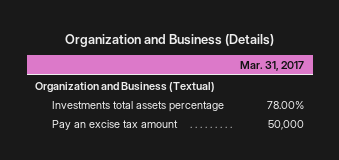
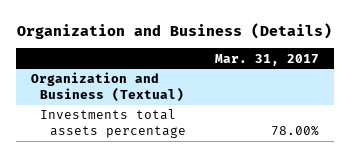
[51,119,178,130] Pay an excise tax amount -> none

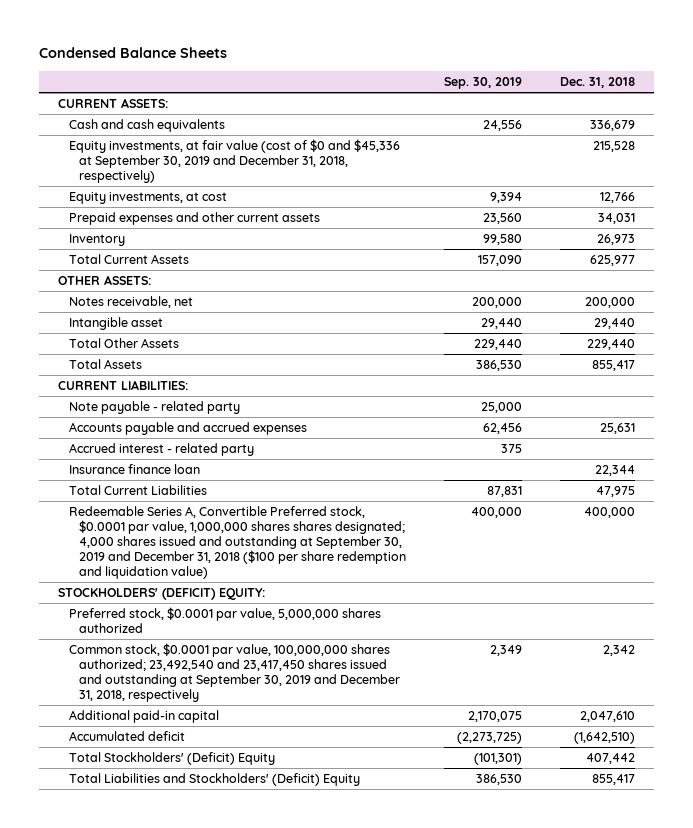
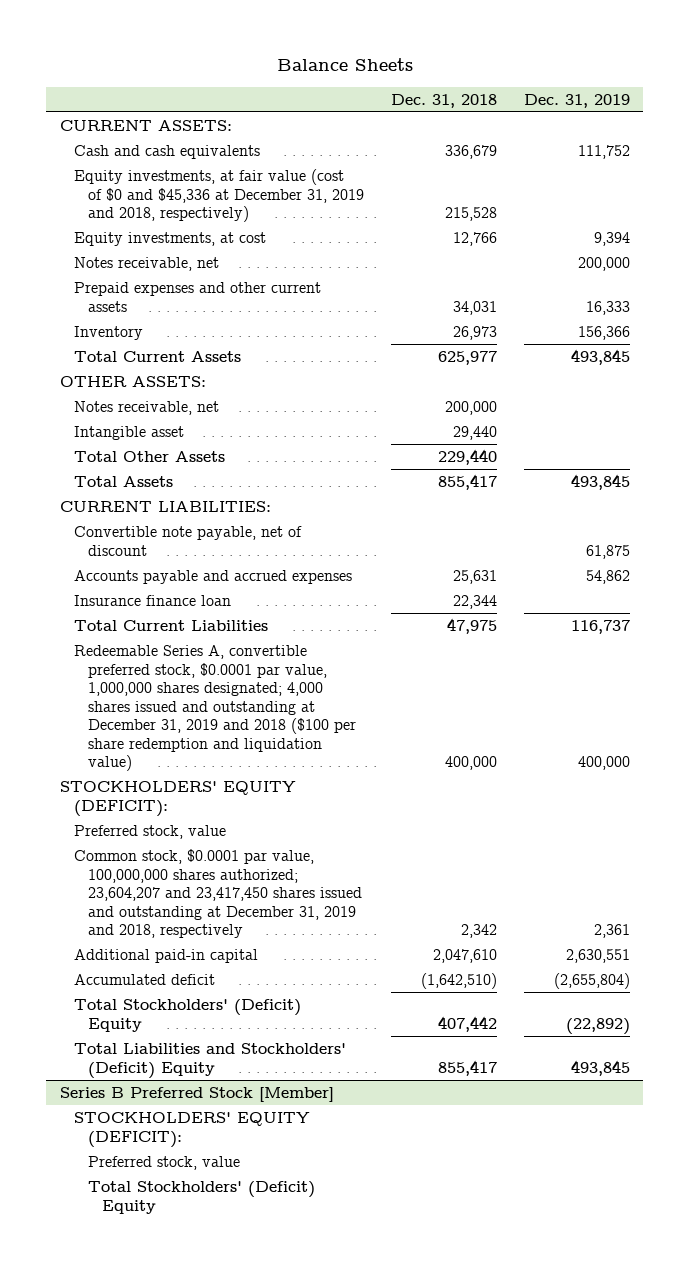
[38,47,227,59] Condensed Balance Sheets -> [276,57,413,71] Balance Sheets
[444,77,523,90] Sep. 30, 2019 -> none
none -> [523,93,630,108] Dec. 31, 2019
[68,139,400,184] Equity investments, at fair value (cost of $0 and $45,336 at September 30, 2019 and December 31, 2018, respectively) -> [73,168,364,223] Equity investments, at fair value (cost of $0 and $45,336 at December 31, 2019 and 2018, respectively)
none -> [73,256,219,271] Notes receivable, net
[68,401,240,415] Note payable - related party -> none
none -> [73,525,302,556] Convertible note payable, net of discount
[68,443,254,457] Accrued interest - related party -> none
[68,506,407,580] Redeemable Series A, Convertible Preferred stock, $0.0001 par value, 1,000,000 shares shares designated; 4,000 shares issued and outstanding at September 30, 2019 and December 31, 2018 ($100 per share redemption and liquidation value) -> [73,644,356,772] Redeemable Series A, convertible preferred stock, $0.0001 par value, 1,000,000 shares designated; 4,000 shares issued and outstanding at December 31, 2019 and 2018 ($100 per share redemption and liquidation value)
[57,588,265,601] STOCKHOLDERS' (DEFICIT) EQUITY: -> [59,780,296,817] STOCKHOLDERS' EQUITY (DEFICIT):
[68,607,381,634] Preferred stock, $0.0001 par value, 5,000,000 shares authorized -> [73,824,226,839] Preferred stock, value
[68,643,401,703] Common stock, $0.0001 par value, 100,000,000 shares authorized; 23,492,540 and 23,417,450 shares issued and outstanding at September 30, 2019 and December 31, 2018, respectively -> [73,848,362,939] Common stock, $0.0001 par value, 100,000,000 shares authorized; 23,604,207 and 23,417,450 shares issued and outstanding at December 31, 2019 and 2018, respectively
none -> [59,1086,334,1102] Series B Preferred Stock [Member]
none -> [73,1111,310,1148] STOCKHOLDERS' EQUITY (DEFICIT):
none -> [87,1155,240,1170] Preferred stock, value
none -> [87,1180,315,1214] Total Stockholders' (Deficit) Equity

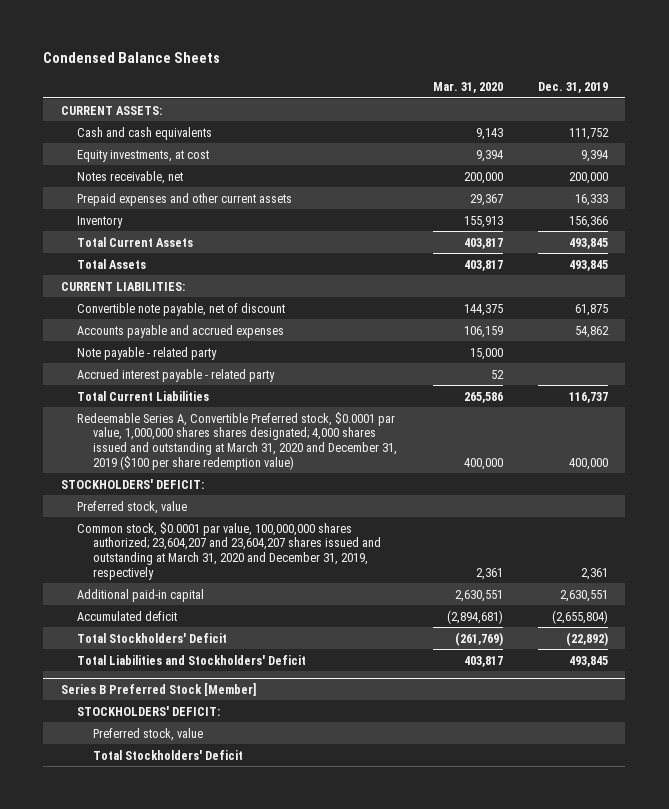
[276,57,413,71] Balance Sheets -> [43,52,221,64] Condensed Balance Sheets
[390,93,497,108] Dec. 31, 2018 -> none
none -> [432,82,503,94] Mar. 31, 2020
[73,168,364,223] Equity investments, at fair value (cost of $0 and $45,336 at December 31, 2019 and 2018, respectively) -> none
[59,375,206,387] OTHER ASSETS: -> none
[73,400,219,415] Notes receivable, net -> none
[73,425,184,440] Intangible asset -> none
[73,450,225,462] Total Other Assets -> none
[73,594,231,606] Insurance finance loan -> none
none -> [77,346,218,360] Note payable - related party
none -> [77,368,276,382] Accrued interest payable - related party
[73,644,356,772] Redeemable Series A, convertible preferred stock, $0.0001 par value, 1,000,000 shares designated; 4,000 shares issued and outstanding at December 31, 2019 and 2018 ($100 per share redemption and liquidation value) -> [77,411,398,470] Redeemable Series A, Convertible Preferred stock, $0.0001 par value, 1,000,000 shares shares designated; 4,000 shares issued and outstanding at March 31, 2020 and December 31, 2019 ($100 per share redemption value)
[59,780,296,817] STOCKHOLDERS' EQUITY (DEFICIT): -> [61,478,205,489] STOCKHOLDERS' DEFICIT:
[73,848,362,939] Common stock, $0.0001 par value, 100,000,000 shares authorized; 23,604,207 and 23,417,450 shares issued and outstanding at December 31, 2019 and 2018, respectively -> [77,521,382,580] Common stock, $0.0001 par value, 100,000,000 shares authorized; 23,604,207 and 23,604,207 shares issued and outstanding at March 31, 2020 and December 31, 2019, respectively
[73,998,301,1032] Total Stockholders' (Deficit) Equity -> [77,632,228,643] Total Stockholders' Deficit
[73,1042,346,1079] Total Liabilities and Stockholders' (Deficit) Equity -> [77,654,307,665] Total Liabilities and Stockholders' Deficit
[73,1111,310,1148] STOCKHOLDERS' EQUITY (DEFICIT): -> [77,705,221,716] STOCKHOLDERS' DEFICIT:
[87,1180,315,1214] Total Stockholders' (Deficit) Equity -> [93,749,244,760] Total Stockholders' Deficit

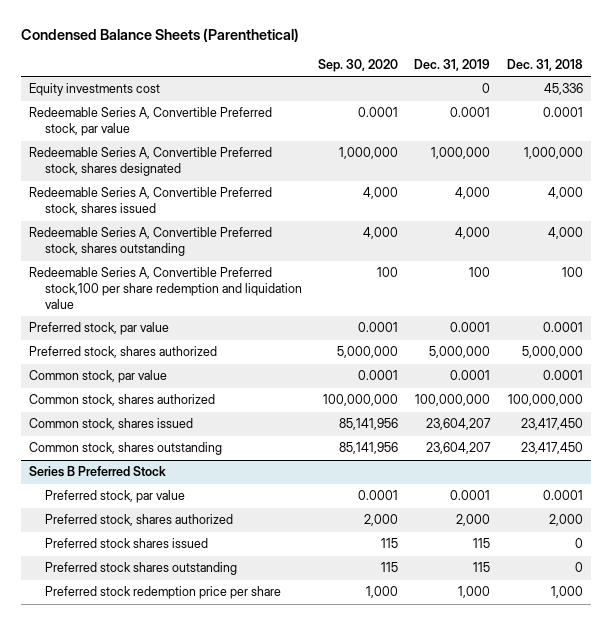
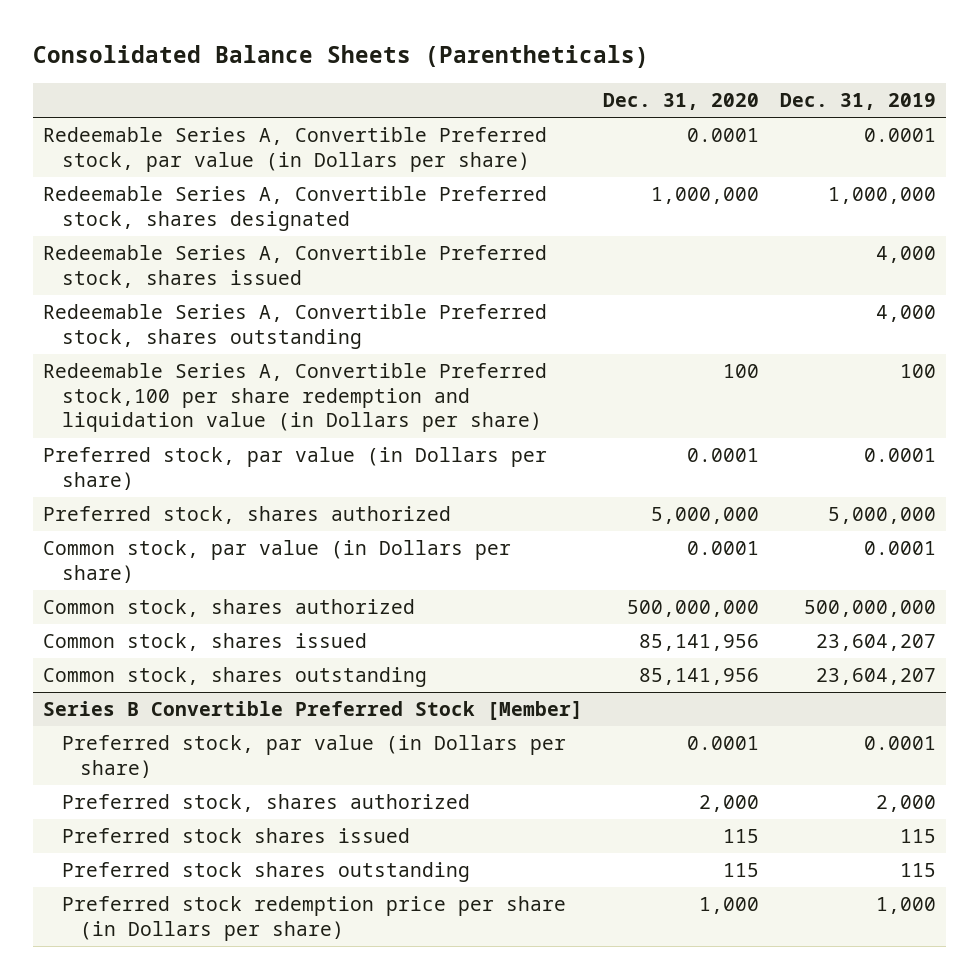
[20,28,299,43] Condensed Balance Sheets (Parenthetical) -> [33,45,650,69] Consolidated Balance Sheets (Parentheticals)
[318,58,399,72] Sep. 30, 2020 -> none
[506,58,583,71] Dec. 31, 2018 -> none
none -> [603,92,760,110] Dec. 31, 2020
[28,83,160,97] Equity investments cost -> none
[28,107,272,137] Redeemable Series A, Convertible Preferred stock, par value -> [43,127,548,172] Redeemable Series A, Convertible Preferred stock, par value (in Dollars per share)
[28,267,302,310] Redeemable Series A, Convertible Preferred stock,100 per share redemption and liquidation value -> [43,363,548,433] Redeemable Series A, Convertible Preferred stock,100 per share redemption and liquidation value (in Dollars per share)
[28,322,169,336] Preferred stock, par value -> [43,447,548,490] Preferred stock, par value (in Dollars per share)
[28,370,167,384] Common stock, par value -> [43,540,512,583] Common stock, par value (in Dollars per share)
[415,394,491,407] 100,000,000 -> [803,600,936,618] 500,000,000
[28,466,166,478] Series B Preferred Stock -> [43,701,584,721] Series B Convertible Preferred Stock [Member]
[44,490,185,504] Preferred stock, par value -> [61,735,566,778] Preferred stock, par value (in Dollars per share)
[44,586,281,600] Preferred stock redemption price per share -> [61,896,566,941] Preferred stock redemption price per share (in Dollars per share)

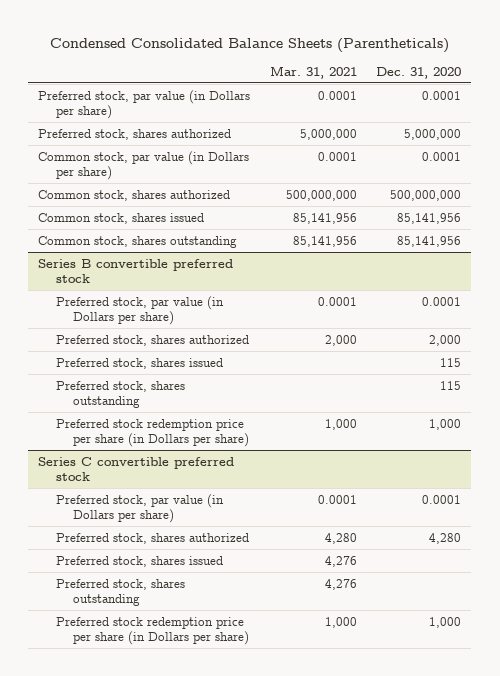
[33,45,650,69] Consolidated Balance Sheets (Parentheticals) -> [49,37,449,53] Condensed Consolidated Balance Sheets (Parentheticals)
[779,92,936,110] Dec. 31, 2019 -> none
none -> [269,65,357,79] Mar. 31, 2021
[43,127,548,172] Redeemable Series A, Convertible Preferred stock, par value (in Dollars per share) -> none
[43,186,548,231] Redeemable Series A, Convertible Preferred stock, shares designated -> none
[43,245,548,288] Redeemable Series A, Convertible Preferred stock, shares issued -> none
[43,304,548,349] Redeemable Series A, Convertible Preferred stock, shares outstanding -> none
[43,363,548,433] Redeemable Series A, Convertible Preferred stock,100 per share redemption and liquidation value (in Dollars per share) -> none
[43,701,584,721] Series B Convertible Preferred Stock [Member] -> [38,258,234,284] Series B convertible preferred stock
[61,828,410,844] Preferred stock shares issued -> [55,357,223,369] Preferred stock, shares issued
[61,862,470,883] Preferred stock shares outstanding -> [55,380,185,409] Preferred stock, shares outstanding
none -> [38,456,235,482] Series C convertible preferred stock
none -> [55,493,224,524] Preferred stock, par value (in Dollars per share)
none -> [55,532,249,544] Preferred stock, shares authorized
none -> [55,555,223,567] Preferred stock, shares issued
none -> [55,578,185,607] Preferred stock, shares outstanding
none -> [55,616,250,646] Preferred stock redemption price per share (in Dollars per share)

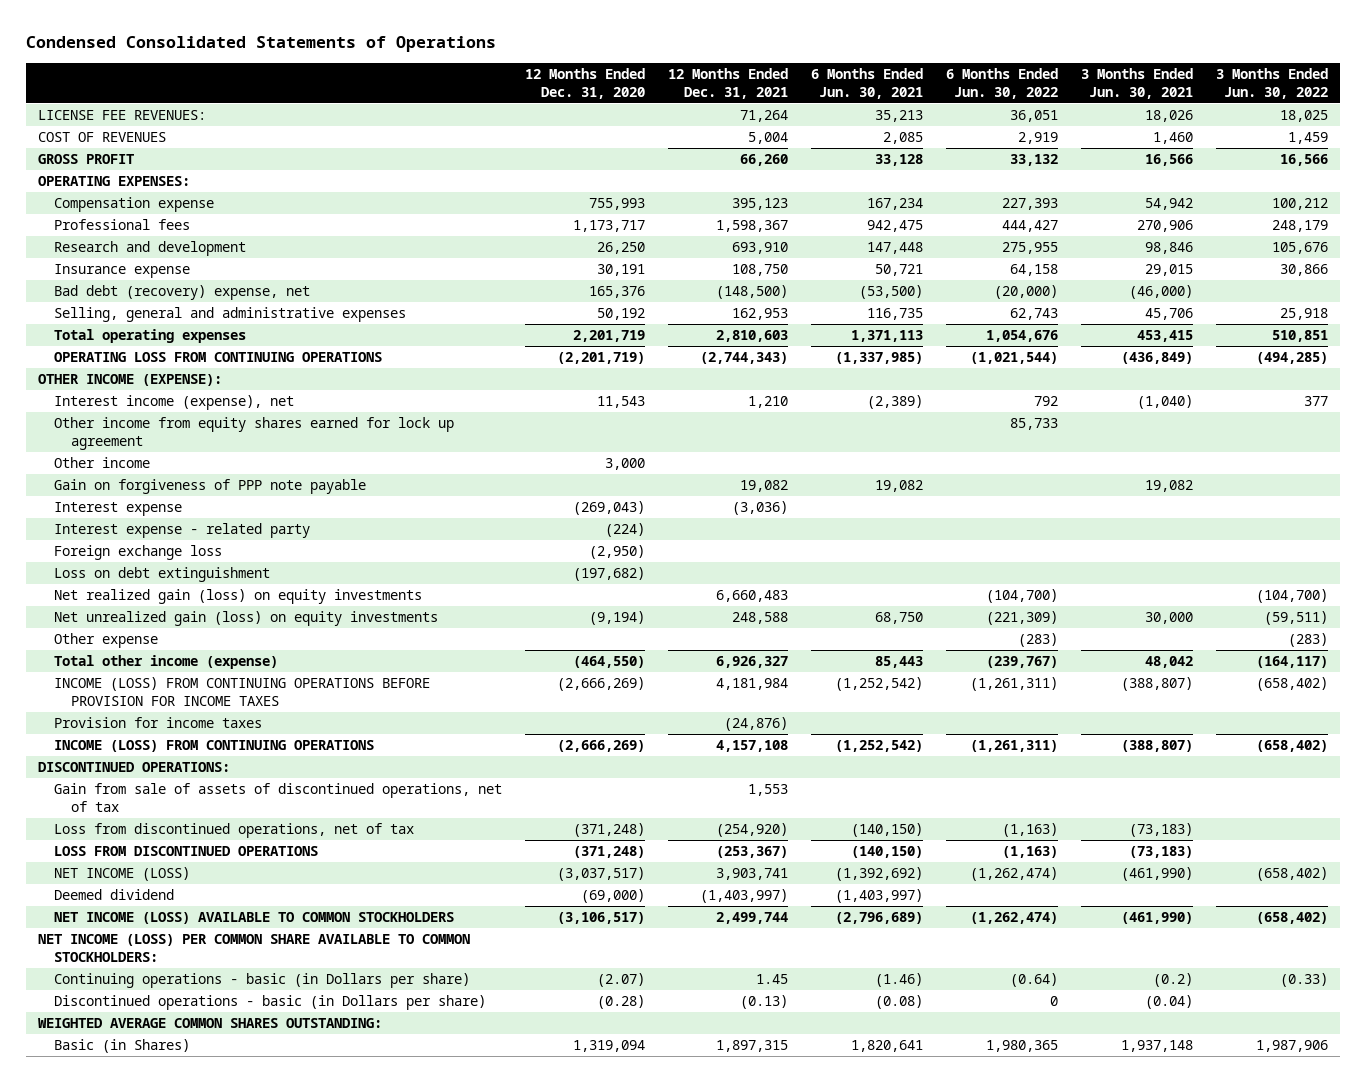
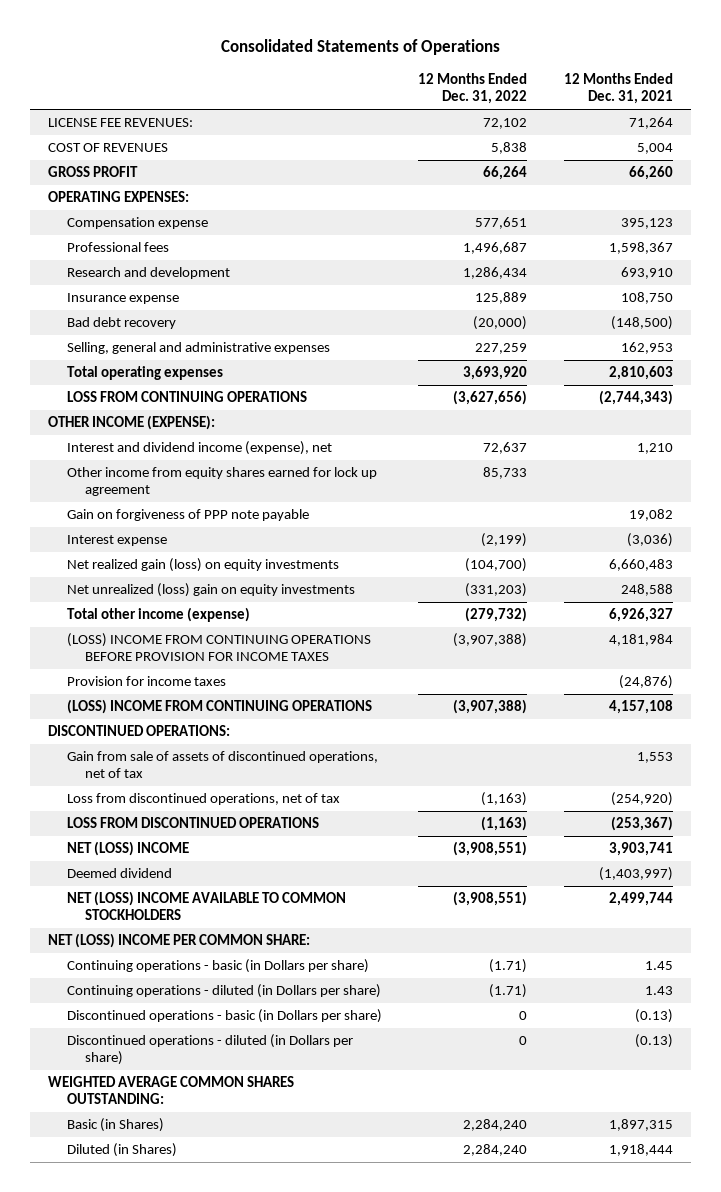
[26,36,497,53] Condensed Consolidated Statements of Operations -> [220,39,500,56] Consolidated Statements of Operations
[525,67,646,99] 12 Months Ended Dec. 31, 2020 -> none
[811,67,924,99] 6 Months Ended Jun. 30, 2021 -> none
[946,67,1059,99] 6 Months Ended Jun. 30, 2022 -> none
[1081,67,1194,99] 3 Months Ended Jun. 30, 2021 -> none
[1216,67,1329,99] 3 Months Ended Jun. 30, 2022 -> none
none -> [418,73,528,105] 12 Months Ended Dec. 31, 2022
[54,285,311,301] Bad debt (recovery) expense, net -> [66,317,176,330] Bad debt recovery
[54,352,383,363] OPERATING LOSS FROM CONTINUING OPERATIONS -> [66,391,307,403] LOSS FROM CONTINUING OPERATIONS
[54,395,295,411] Interest income (expense), net -> [66,441,332,456] Interest and dividend income (expense), net
[54,457,151,469] Other income -> none
[54,523,311,539] Interest expense - related party -> none
[54,545,223,561] Foreign exchange loss -> none
[54,567,271,583] Loss on debt extinguishment -> none
[54,633,159,649] Other expense -> none
[54,611,439,627] Net unrealized gain (loss) on equity investments -> [66,583,355,598] Net unrealized (loss) gain on equity investments
[54,677,431,706] INCOME (LOSS) FROM CONTINUING OPERATIONS BEFORE PROVISION FOR INCOME TAXES -> [66,633,371,662] (LOSS) INCOME FROM CONTINUING OPERATIONS BEFORE PROVISION FOR INCOME TAXES
[54,740,375,753] INCOME (LOSS) FROM CONTINUING OPERATIONS -> [66,699,372,715] (LOSS) INCOME FROM CONTINUING OPERATIONS
[54,867,191,882] NET INCOME (LOSS) -> [66,841,189,857] NET (LOSS) INCOME
[54,912,455,925] NET INCOME (LOSS) AVAILABLE TO COMMON STOCKHOLDERS -> [66,891,346,921] NET (LOSS) INCOME AVAILABLE TO COMMON STOCKHOLDERS
[37,934,470,962] NET INCOME (LOSS) PER COMMON SHARE AVAILABLE TO COMMON STOCKHOLDERS: -> [48,933,311,949] NET (LOSS) INCOME PER COMMON SHARE:
none -> [66,984,381,999] Continuing operations - diluted (in Dollars per share)
none -> [66,1034,353,1066] Discontinued operations - diluted (in Dollars per share)
none -> [66,1143,177,1158] Diluted (in Shares)

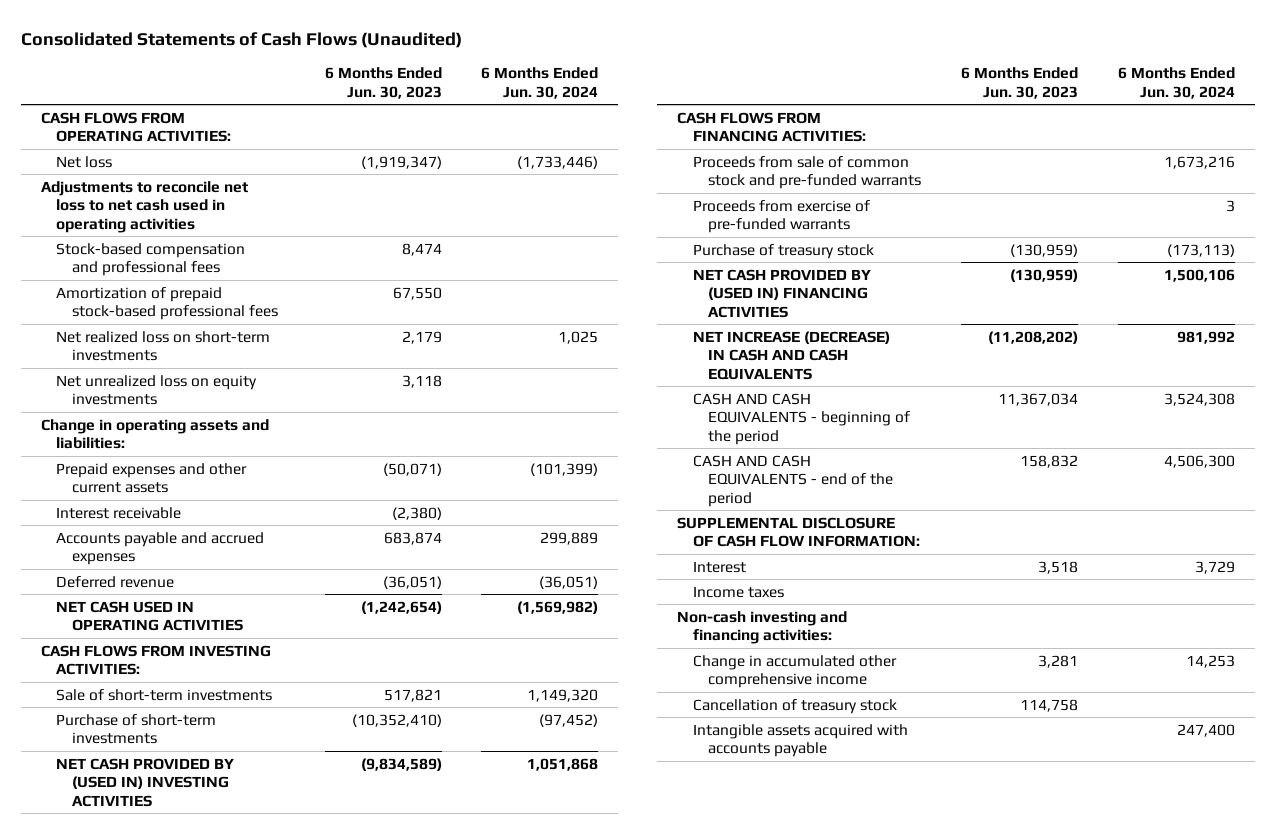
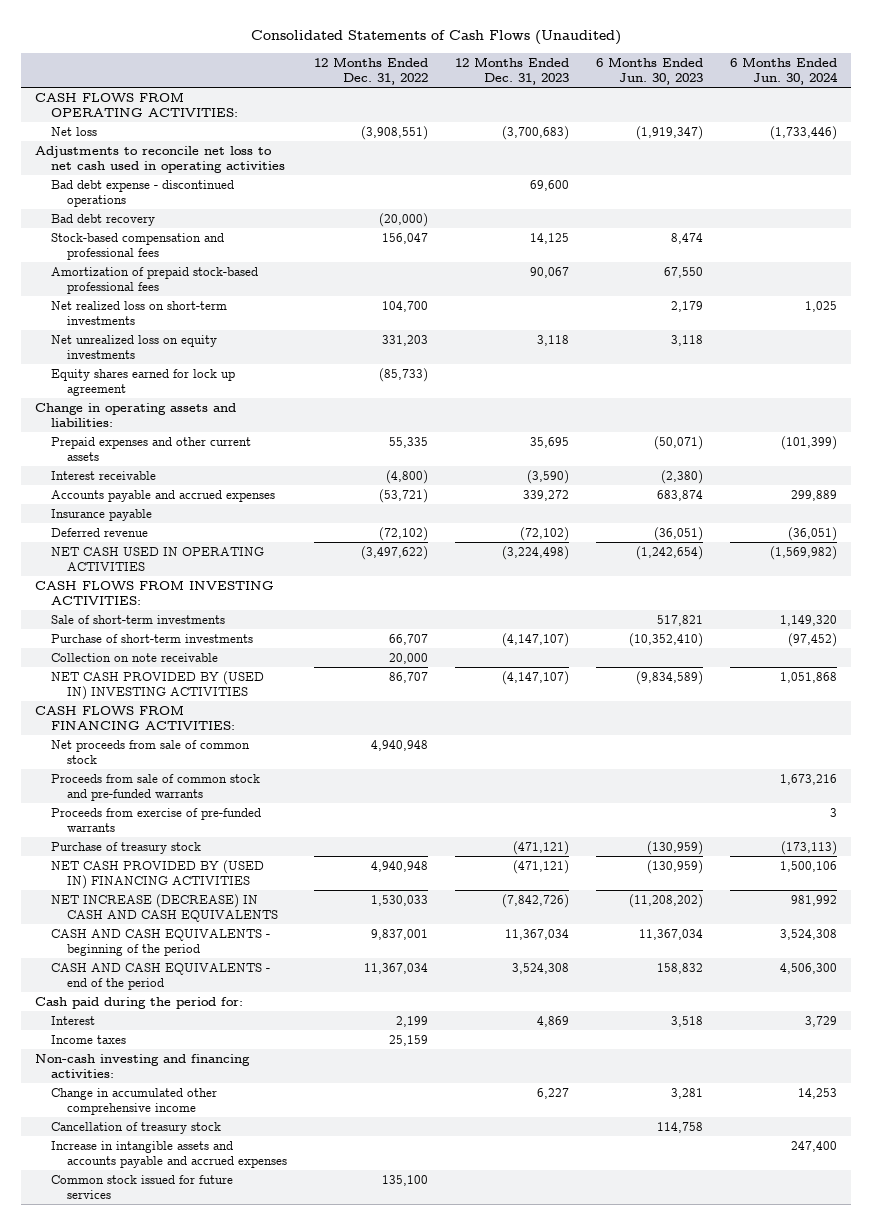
none -> [314,56,429,85] 12 Months Ended Dec. 31, 2022
none -> [455,56,570,85] 12 Months Ended Dec. 31, 2023
none -> [50,179,234,208] Bad debt expense - discontinued operations
none -> [50,213,155,226] Bad debt recovery
none -> [50,368,235,397] Equity shares earned for lock up agreement
none -> [50,508,152,521] Insurance payable
none -> [50,652,218,662] Collection on note receivable
none -> [50,739,250,765] Net proceeds from sale of common stock
[677,516,920,548] SUPPLEMENTAL DISCLOSURE OF CASH FLOW INFORMATION: -> none
none -> [34,996,243,1009] Cash paid during the period for:
[692,723,908,758] Intangible assets acquired with accounts payable -> [50,1140,288,1169] Increase in intangible assets and accounts payable and accrued expenses
none -> [50,1174,233,1200] Common stock issued for future services

